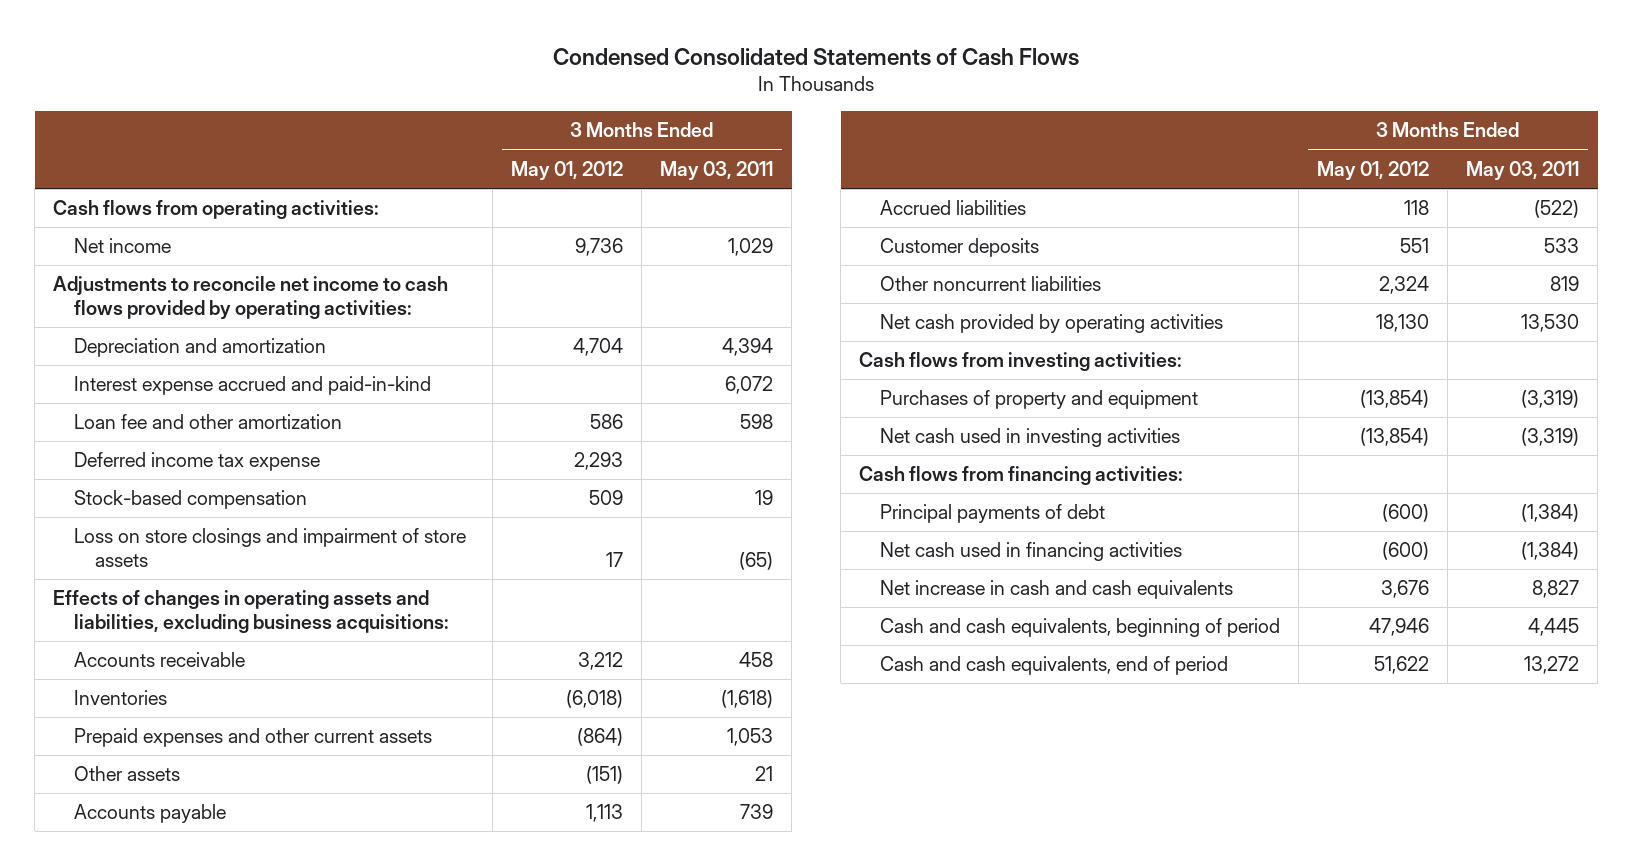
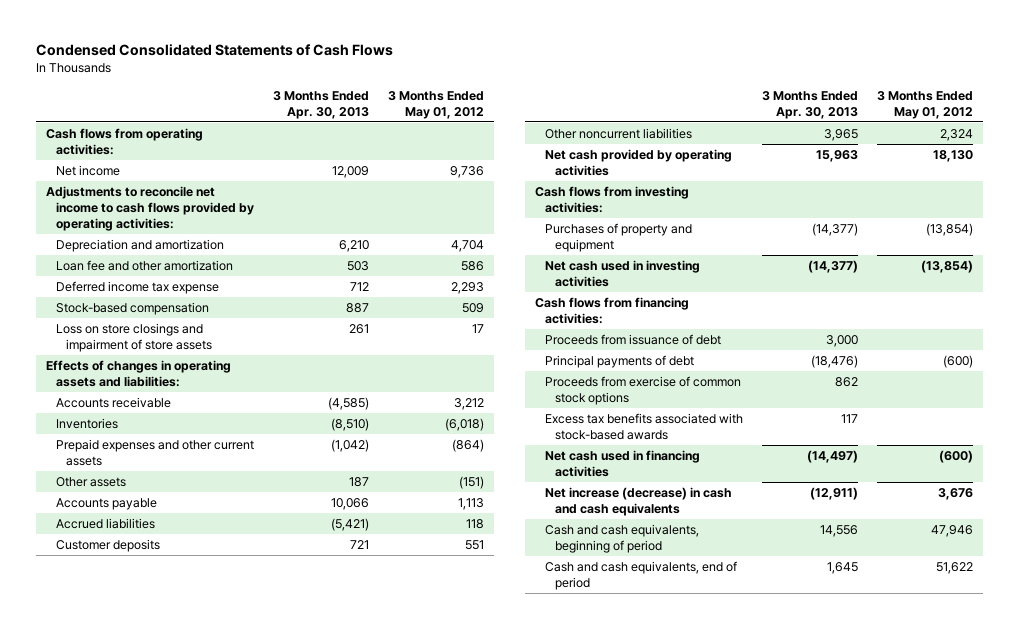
[660,160,774,180] May 03, 2011 -> none
none -> [273,90,370,119] 3 Months Ended Apr. 30, 2013
[73,376,431,396] Interest expense accrued and paid-in-kind -> none
[53,590,449,634] Effects of changes in operating assets and liabilities, excluding business acquisitions: -> [45,359,231,388] Effects of changes in operating assets and liabilities:
none -> [544,333,721,345] Proceeds from issuance of debt
none -> [544,375,741,406] Proceeds from exercise of common stock options
none -> [544,412,743,441] Excess tax benefits associated with stock-based awards
[879,580,1233,600] Net increase in cash and cash equivalents -> [544,486,732,517] Net increase (decrease) in cash and cash equivalents

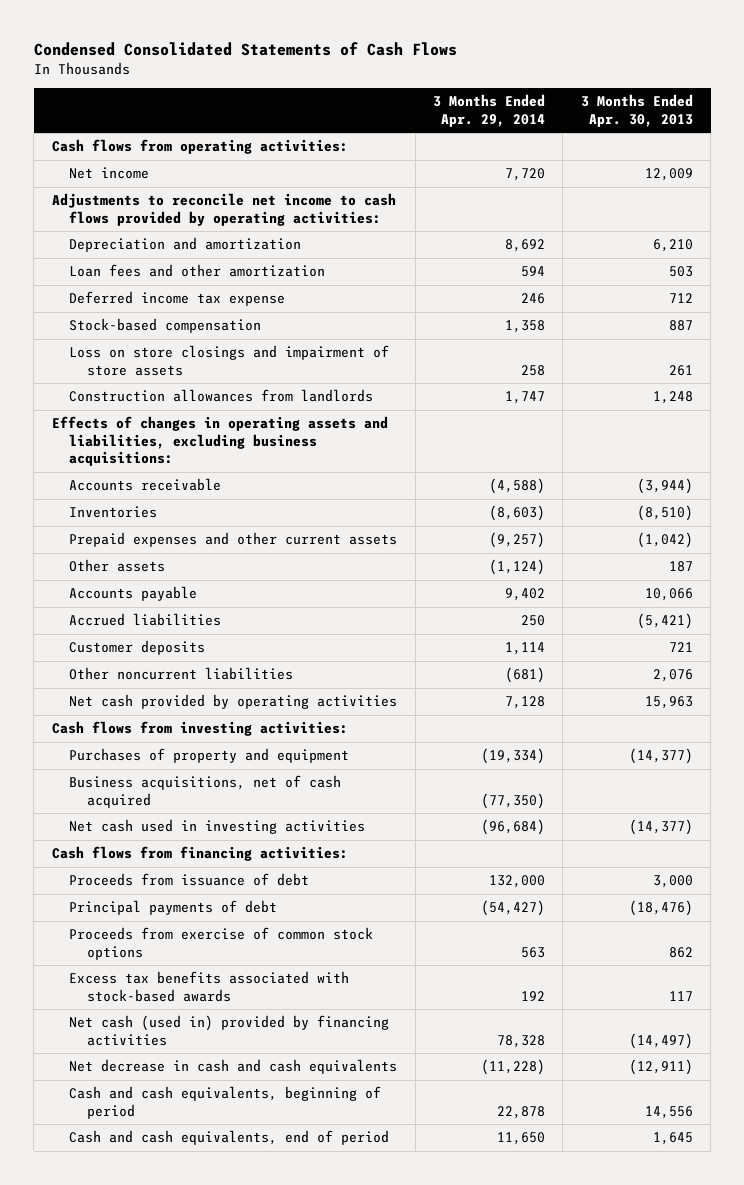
[388,90,485,119] 3 Months Ended May 01, 2012 -> none
none -> [433,94,546,127] 3 Months Ended Apr. 29, 2014
[56,259,234,271] Loan fee and other amortization -> [69,264,326,278] Loan fees and other amortization
none -> [69,389,374,403] Construction allowances from landlords
[45,359,231,388] Effects of changes in operating assets and liabilities: -> [51,416,388,466] Effects of changes in operating assets and liabilities, excluding business acquisitions:
[328,396,370,410] (4,585) -> [636,478,693,495] (3,944)
[824,128,859,141] 3,965 -> [652,669,693,683] 2,076
none -> [69,775,342,808] Business acquisitions, net of cash acquired
[544,449,700,478] Net cash used in financing activities -> [69,1015,390,1046] Net cash (used in) provided by financing activities
[544,486,732,517] Net increase (decrease) in cash and cash equivalents -> [69,1059,398,1075] Net decrease in cash and cash equivalents

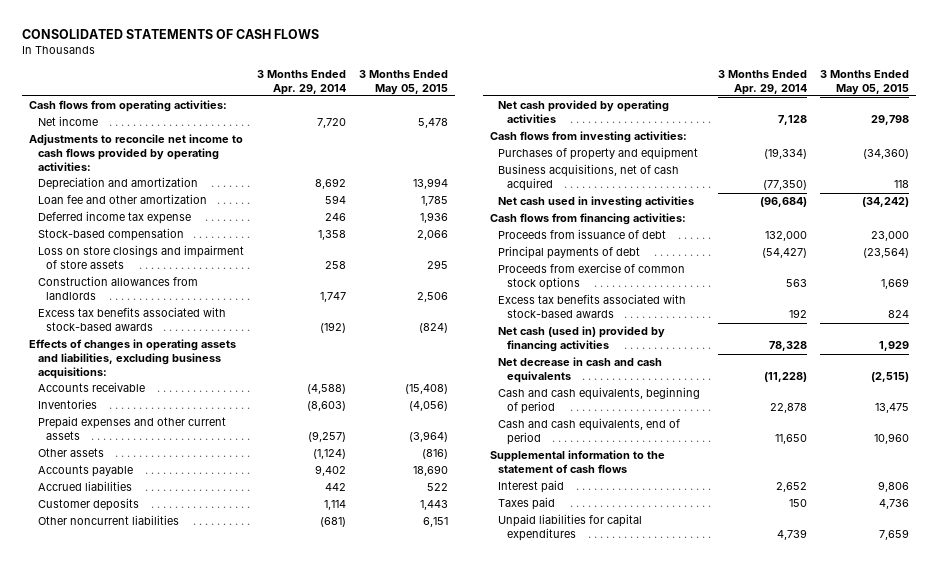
[33,42,457,57] Condensed Consolidated Statements of Cash Flows -> [22,29,320,40] CONSOLIDATED STATEMENTS OF CASH FLOWS
[580,94,693,127] 3 Months Ended Apr. 30, 2013 -> none
none -> [359,69,449,95] 3 Months Ended May 05, 2015
[69,264,326,278] Loan fees and other amortization -> [37,194,207,205] Loan fee and other amortization
none -> [37,307,226,332] Excess tax benefits associated with stock-based awards
[521,615,546,627] 250 -> [325,483,347,492] 442
none -> [489,450,665,474] Supplemental information to the statement of cash flows
none -> [498,480,565,494] Interest paid
none -> [498,497,556,511] Taxes paid
none -> [498,514,643,542] Unpaid liabilities for capital expenditures

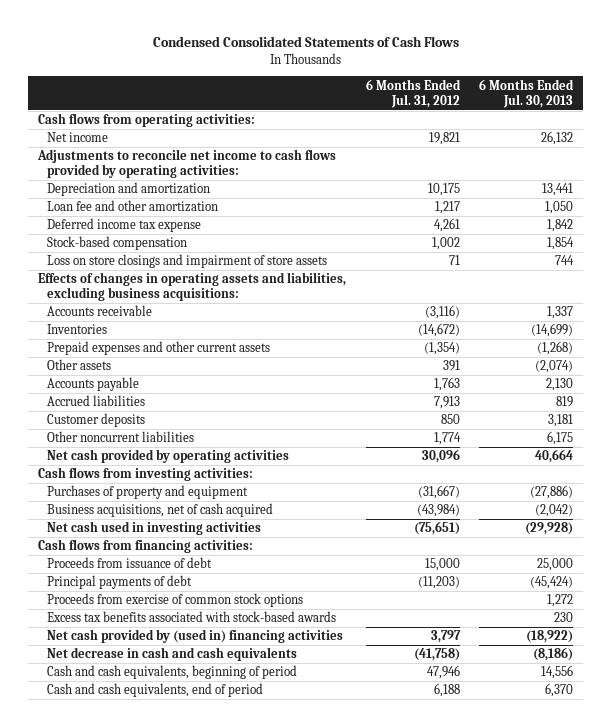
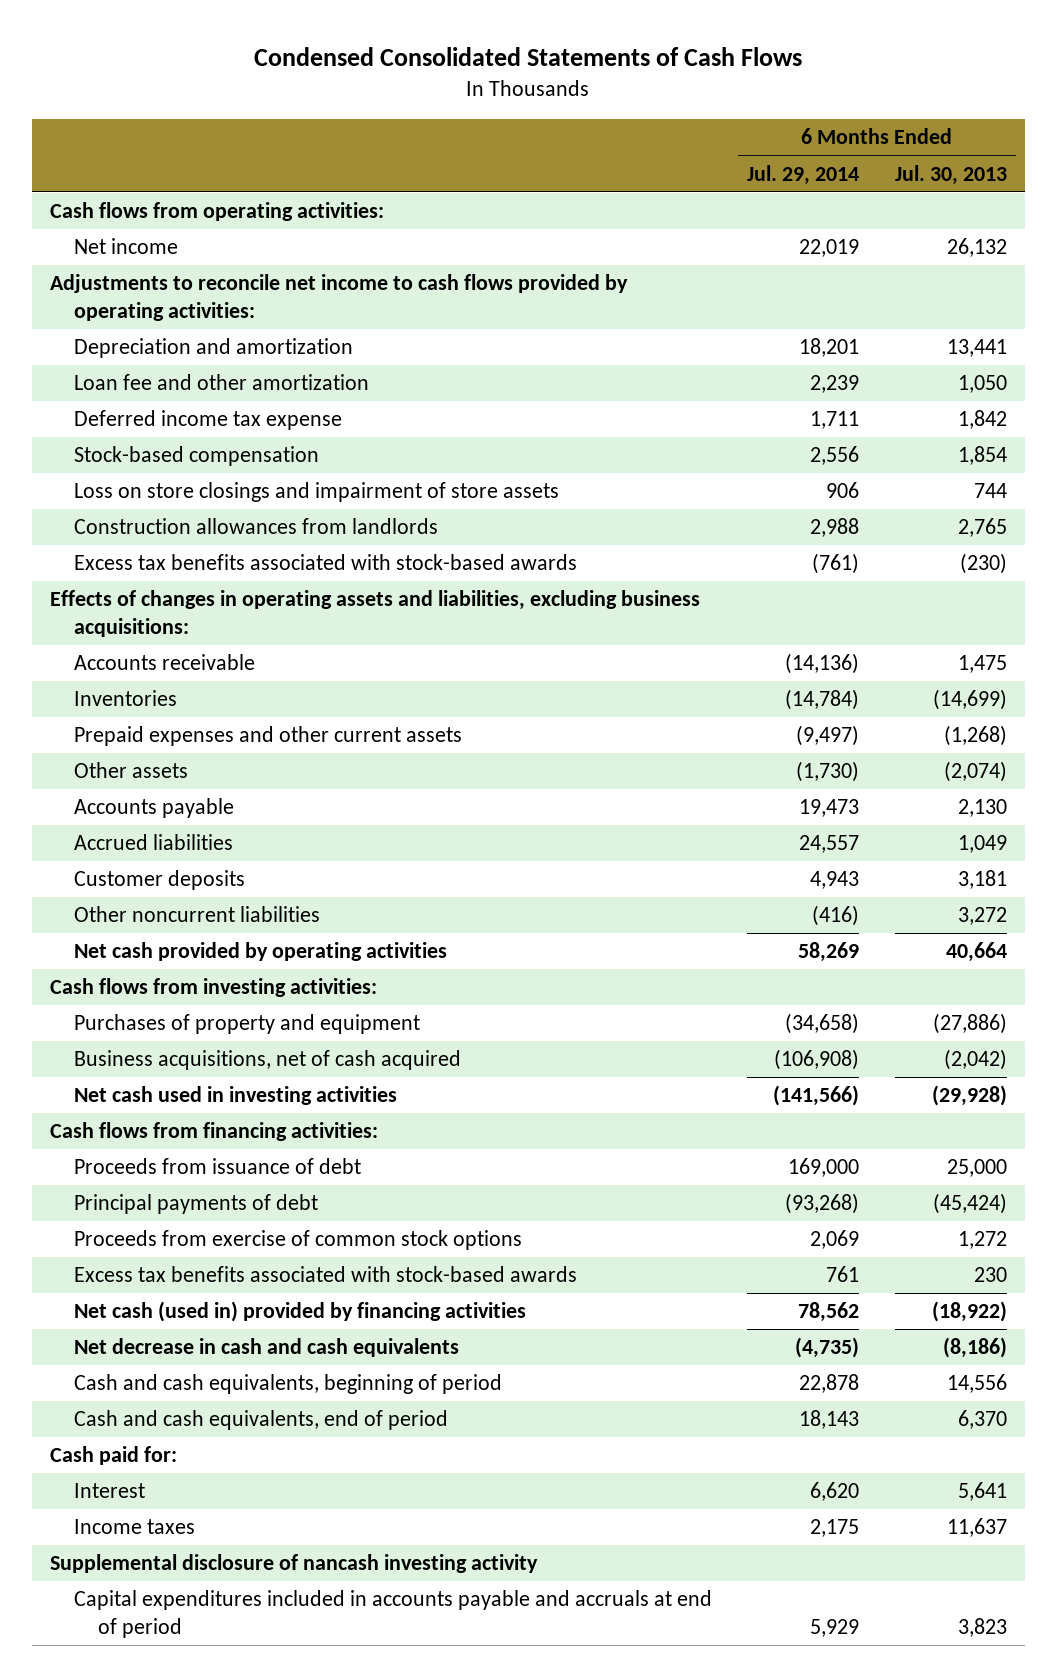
[365,78,461,108] 6 Months Ended Jul. 31, 2012 -> none
none -> [747,164,860,185] Jul. 29, 2014
none -> [73,518,438,535] Construction allowances from landlords
none -> [73,554,577,571] Excess tax benefits associated with stock-based awards
[547,306,574,320] 1,337 -> [957,655,1007,674] 1,475
[556,396,574,408] 819 -> [957,835,1007,854] 1,049
[547,431,574,446] 6,175 -> [957,907,1007,926] 3,272
[47,629,344,644] Net cash provided by (used in) financing activities -> [73,1301,526,1323] Net cash (used in) provided by financing activities
none -> [49,1446,177,1466] Cash paid for:
none -> [73,1483,145,1499] Interest
none -> [73,1519,195,1535] Income taxes
none -> [49,1554,538,1574] Supplemental disclosure of nancash investing activity
none -> [73,1590,712,1639] Capital expenditures included in accounts payable and accruals at end of period

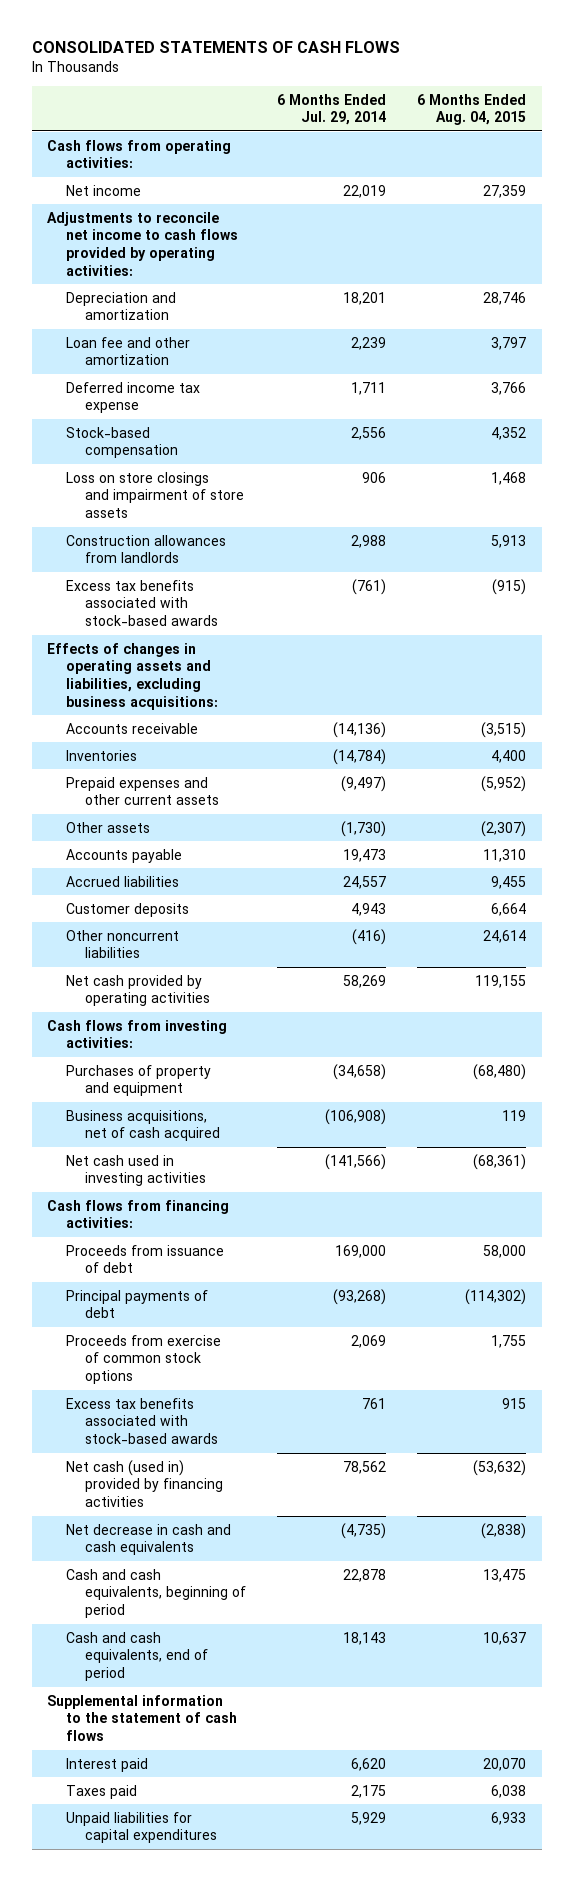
[254,47,803,67] Condensed Consolidated Statements of Cash Flows -> [31,41,400,54] CONSOLIDATED STATEMENTS OF CASH FLOWS
[894,164,1007,185] Jul. 30, 2013 -> none
none -> [416,93,526,126] 6 Months Ended Aug. 04, 2015
[49,1554,538,1574] Supplemental disclosure of nancash investing activity -> none
[49,1446,177,1466] Cash paid for: -> [47,1694,237,1741] Supplemental information to the statement of cash flows
[73,1483,145,1499] Interest -> [65,1757,148,1772] Interest paid
[73,1519,195,1535] Income taxes -> [65,1784,137,1799] Taxes paid
[73,1590,712,1639] Capital expenditures included in accounts payable and accruals at end of period -> [65,1811,217,1844] Unpaid liabilities for capital expenditures

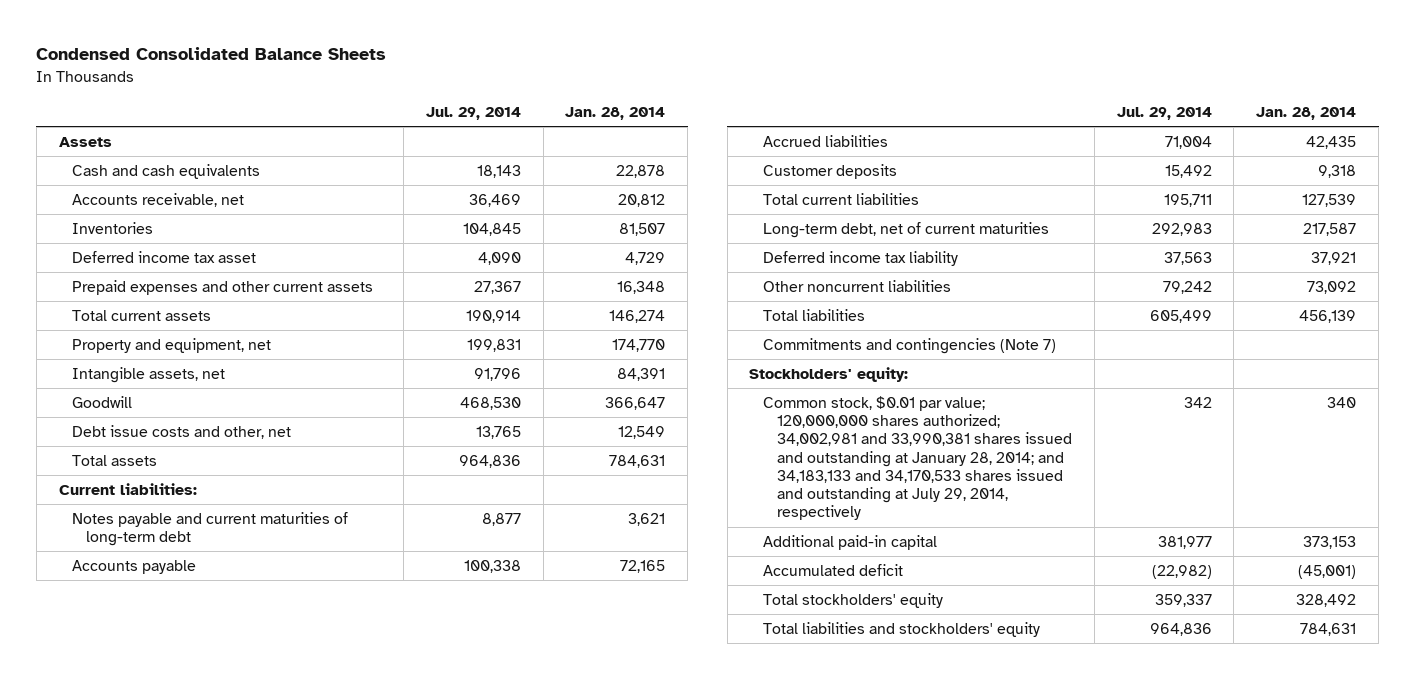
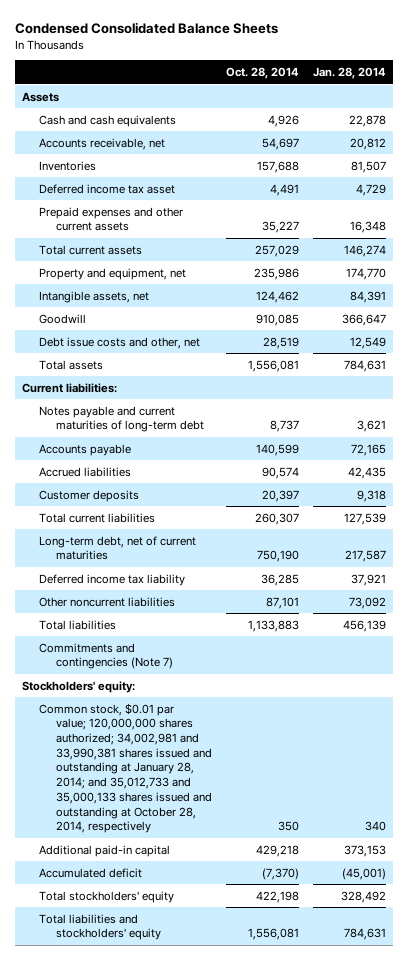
[425,107,521,121] Jul. 29, 2014 -> none
none -> [225,67,299,80] Oct. 28, 2014
[763,395,1072,521] Common stock, $0.01 par value; 120,000,000 shares authorized; 34,002,981 and 33,990,381 shares issued and outstanding at January 28, 2014; and 34,183,133 and 34,170,533 shares issued and outstanding at July 29, 2014, respectively -> [38,702,212,834] Common stock, $0.01 par value; 120,000,000 shares authorized; 34,002,981 and 33,990,381 shares issued and outstanding at January 28, 2014; and 35,012,733 and 35,000,133 shares issued and outstanding at October 28, 2014, respectively

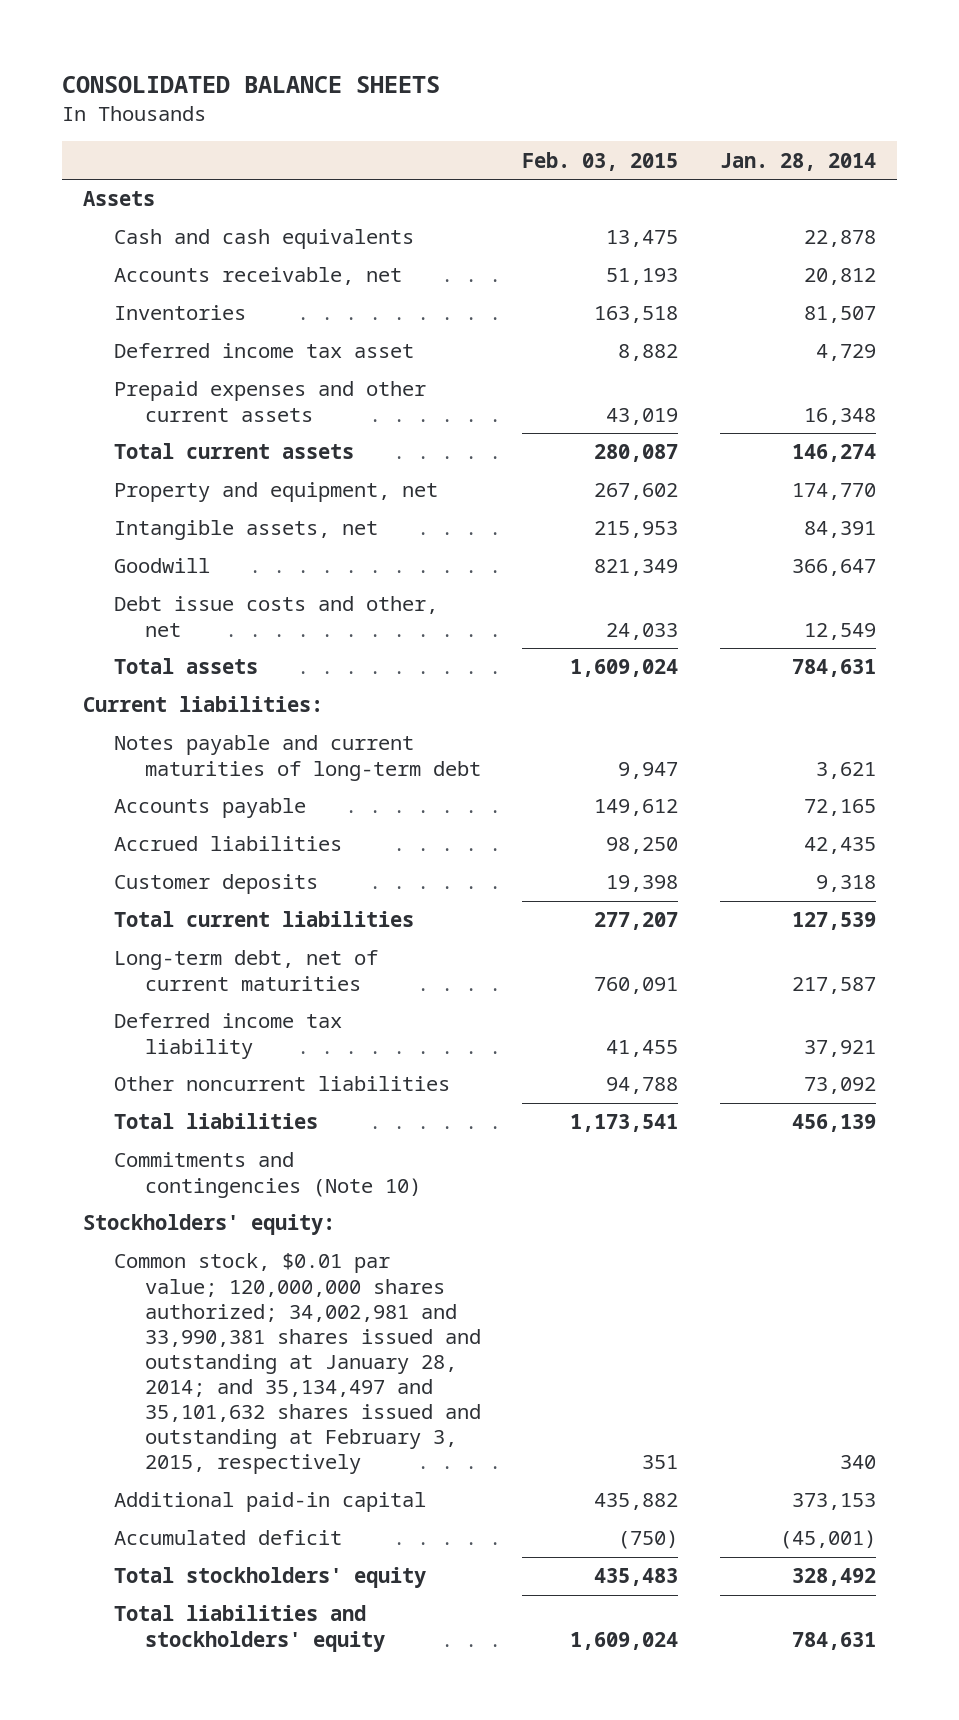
[15,22,279,35] Condensed Consolidated Balance Sheets -> [61,76,440,94] CONSOLIDATED BALANCE SHEETS
[225,67,299,80] Oct. 28, 2014 -> none
none -> [522,151,679,171] Feb. 03, 2015
[38,642,173,670] Commitments and contingencies (Note 7) -> [113,1152,421,1198] Commitments and contingencies (Note 10)
[38,702,212,834] Common stock, $0.01 par value; 120,000,000 shares authorized; 34,002,981 and 33,990,381 shares issued and outstanding at January 28, 2014; and 35,012,733 and 35,000,133 shares issued and outstanding at October 28, 2014, respectively -> [113,1253,481,1475] Common stock, $0.01 par value; 120,000,000 shares authorized; 34,002,981 and 33,990,381 shares issued and outstanding at January 28, 2014; and 35,134,497 and 35,101,632 shares issued and outstanding at February 3, 2015, respectively

